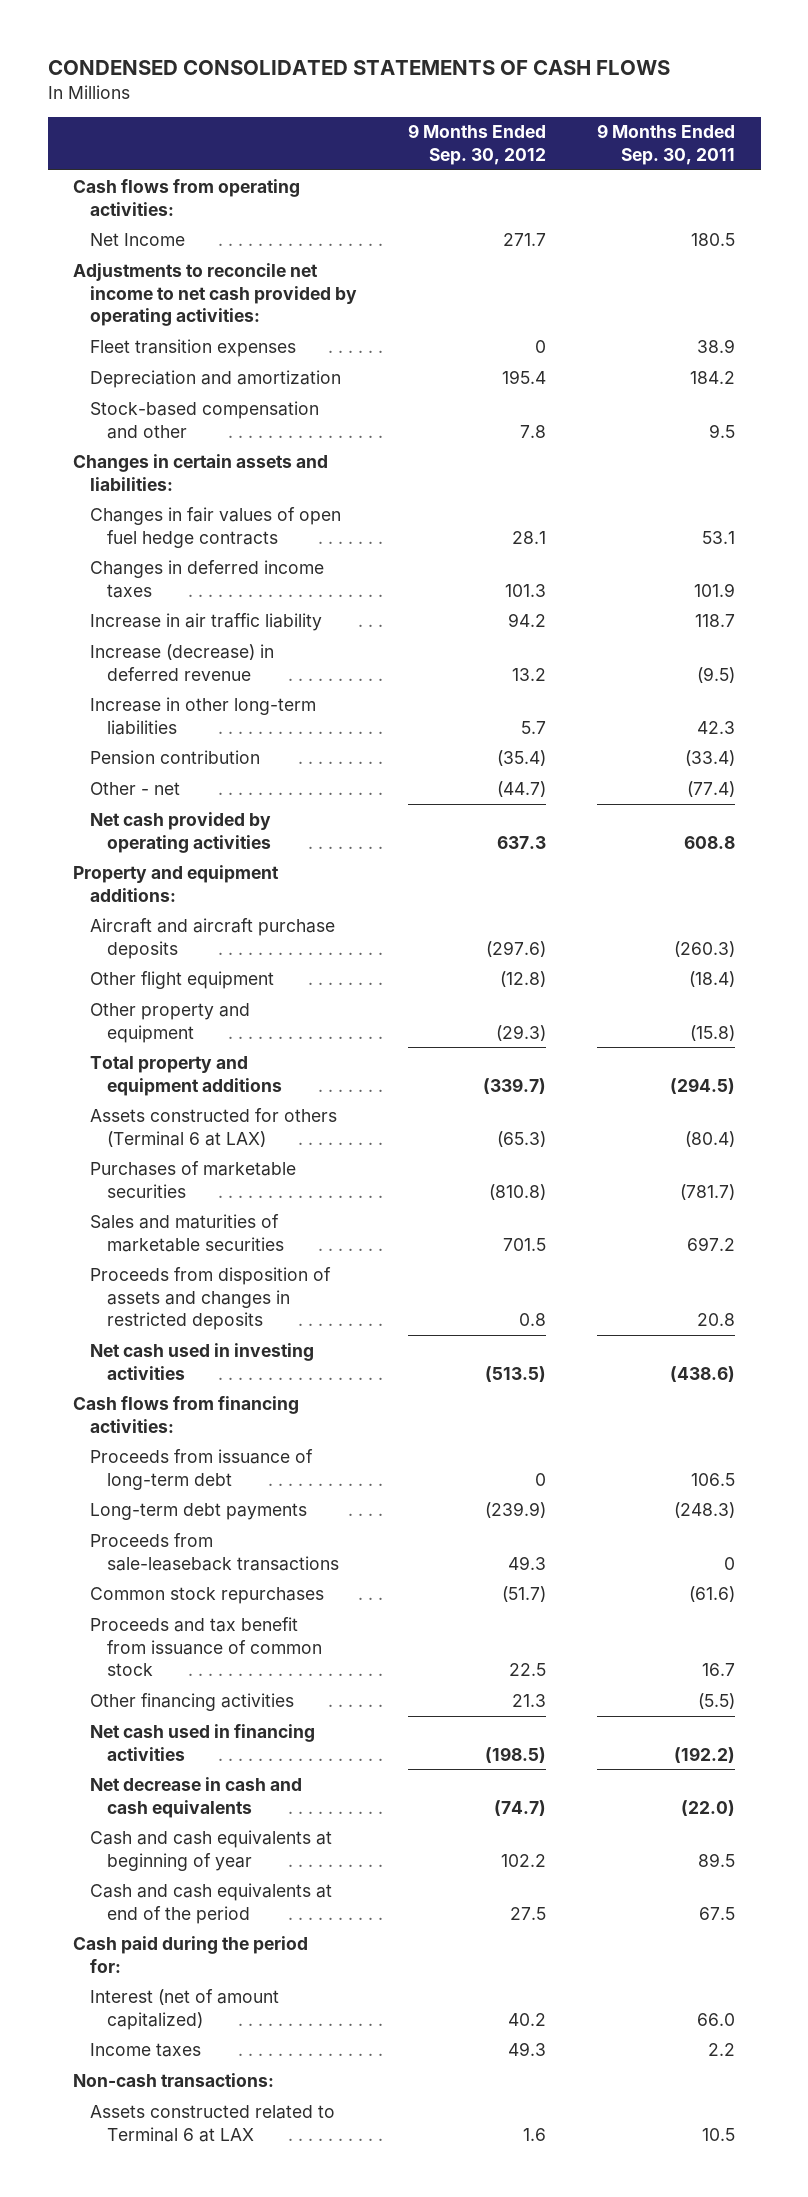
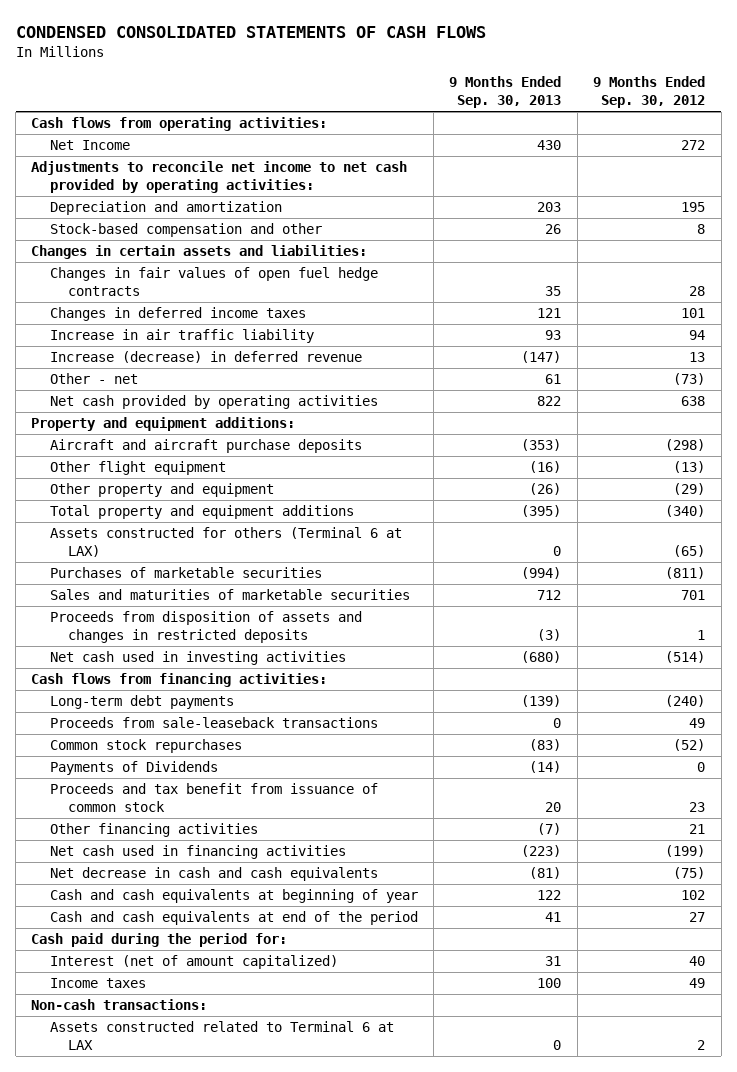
[597,124,736,166] 9 Months Ended Sep. 30, 2011 -> none
none -> [449,76,562,109] 9 Months Ended Sep. 30, 2013
[503,232,547,246] 271.7 -> [681,140,706,151] 272
[90,338,297,357] Fleet transition expenses -> none
[502,369,547,384] 195.4 -> [681,202,706,213] 195
[520,424,547,438] 7.8 -> [697,224,706,235] 8
[90,696,317,735] Increase in other long-term liabilities -> none
[90,749,261,764] Pension contribution -> none
[512,530,547,544] 28.1 -> [689,286,706,297] 28
[505,583,547,597] 101.3 -> [681,308,706,319] 101
[508,612,547,627] 94.2 -> [689,330,706,341] 94
[512,667,547,681] 13.2 -> [689,352,706,363] 13
[497,780,547,797] (44.7) -> [673,373,706,386] (73)
[497,835,547,849] 637.3 -> [681,396,706,407] 638
[486,940,547,957] (297.6) -> [665,439,706,452] (298)
[500,970,547,987] (12.8) -> [673,461,706,474] (13)
[496,1024,547,1041] (29.3) -> [673,483,706,496] (29)
[483,1077,547,1094] (339.7) -> [665,505,706,518] (340)
[497,1130,547,1147] (65.3) -> [673,545,706,558] (65)
[489,1183,547,1200] (810.8) -> [665,567,706,580] (811)
[503,1237,547,1251] 701.5 -> [681,590,706,601] 701
[519,1313,547,1327] 0.8 -> [697,630,706,641] 1
[485,1365,547,1382] (513.5) -> [665,651,706,664] (514)
[90,1448,314,1490] Proceeds from issuance of long-term debt -> none
[485,1501,547,1518] (239.9) -> [665,695,706,708] (240)
[508,1555,547,1570] 49.3 -> [689,718,706,729] 49
[502,1585,547,1602] (51.7) -> [673,739,706,752] (52)
none -> [49,761,218,776] Payments of Dividends
[509,1663,547,1677] 22.5 -> [689,802,706,813] 23
[512,1693,547,1707] 21.3 -> [689,824,706,835] 21
[485,1746,547,1763] (198.5) -> [665,845,706,858] (199)
[494,1799,547,1816] (74.7) -> [673,867,706,880] (75)
[501,1853,547,1867] 102.2 -> [681,890,706,901] 102
[510,1906,547,1920] 27.5 -> [689,912,706,923] 27
[508,2012,547,2026] 40.2 -> [689,956,706,967] 40
[508,2041,547,2056] 49.3 -> [689,978,706,989] 49
[523,2127,547,2141] 1.6 -> [697,1040,706,1051] 2

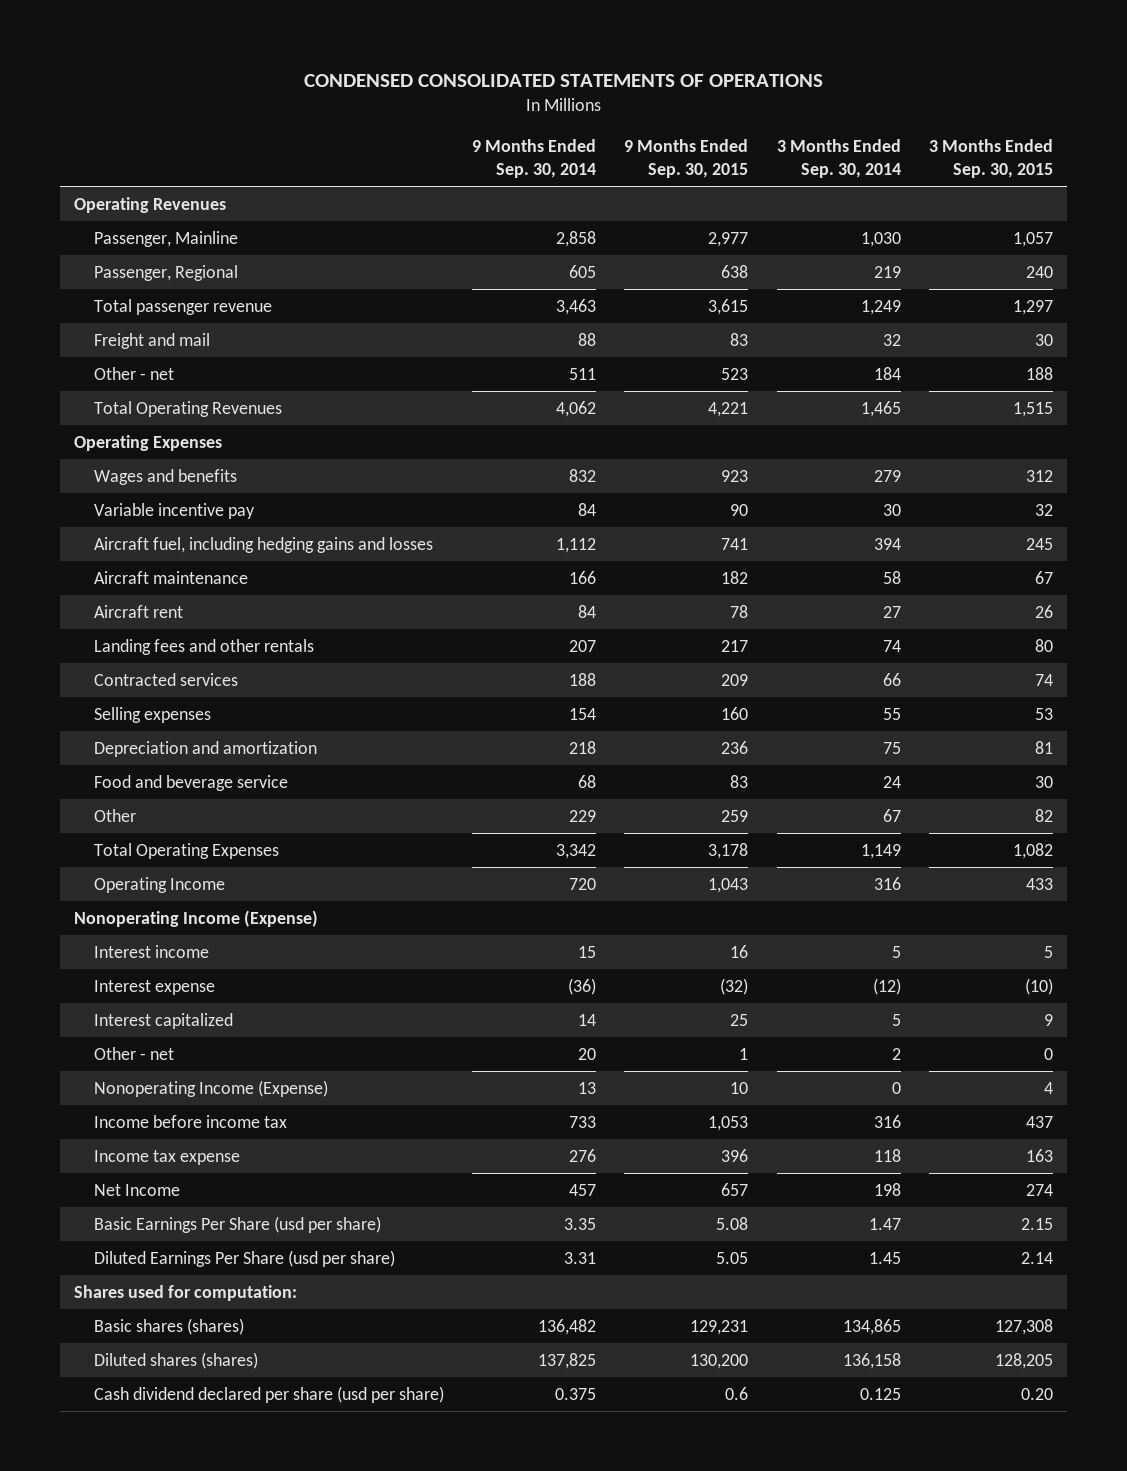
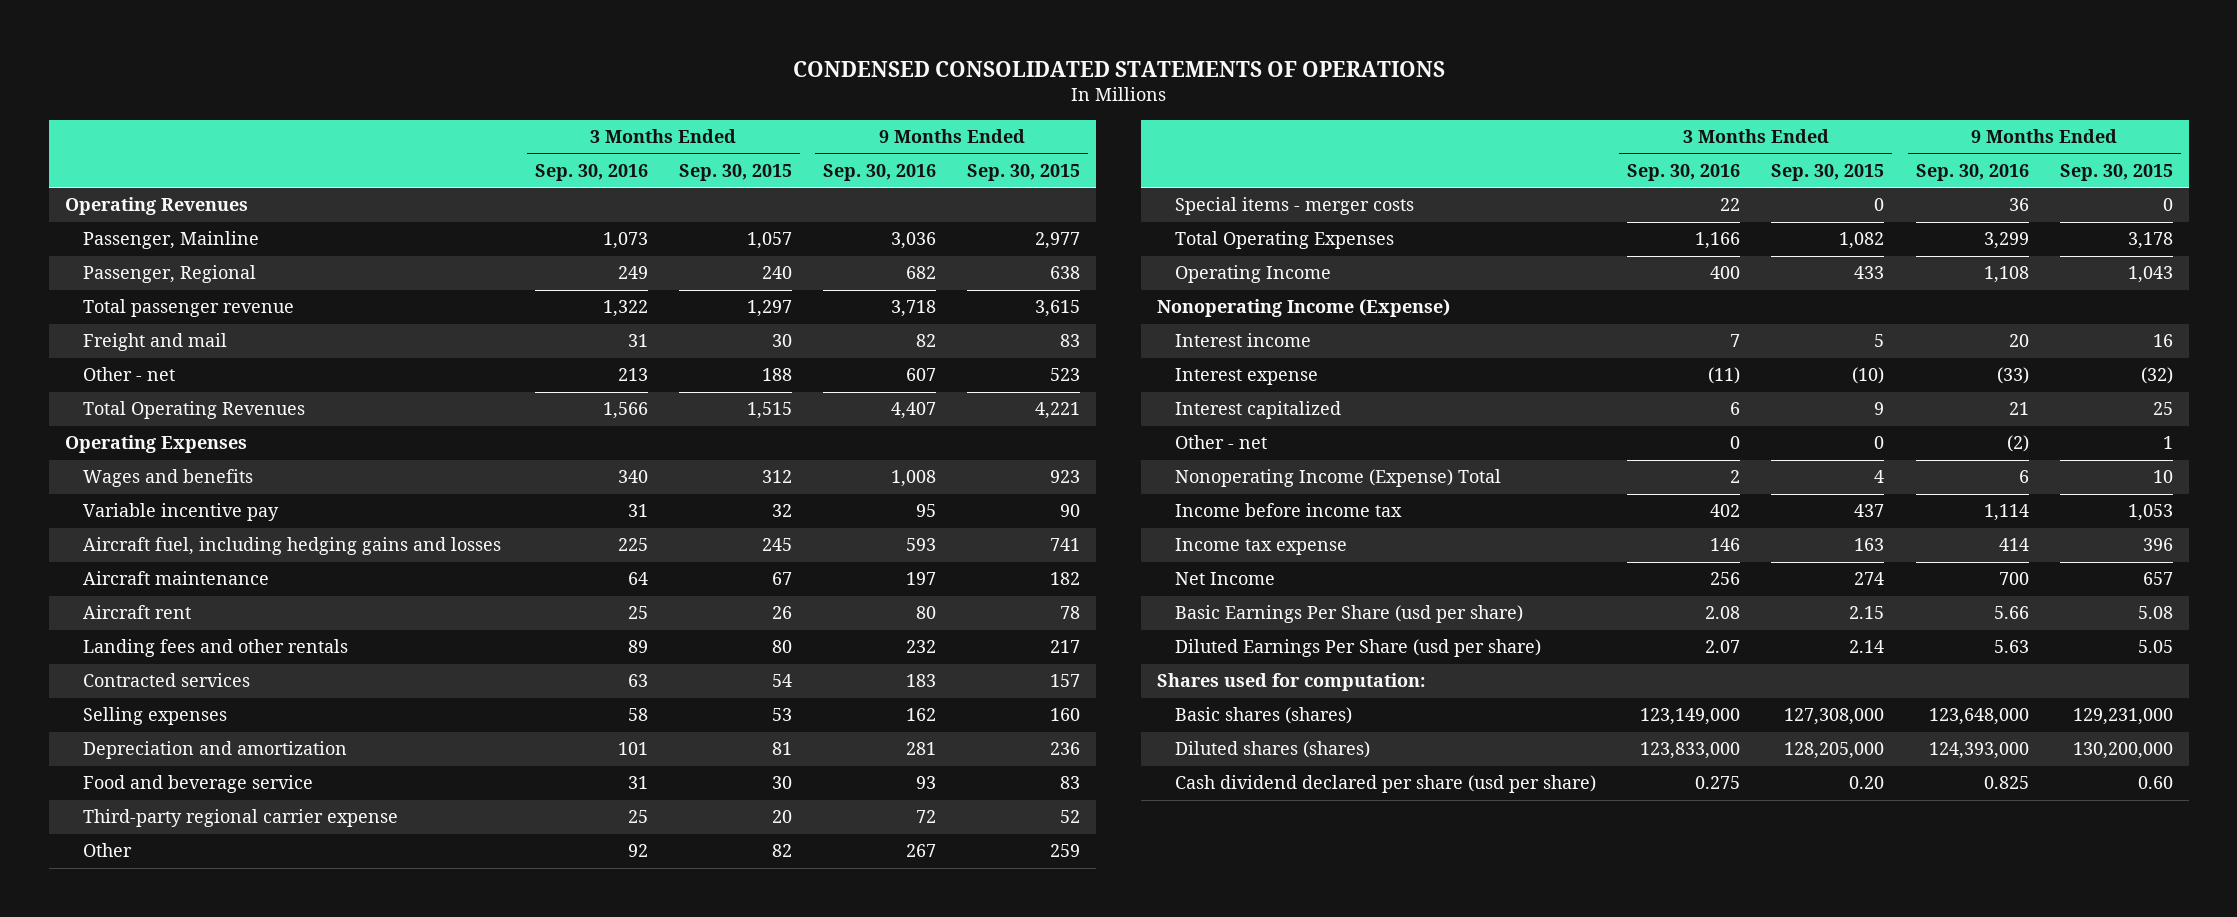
[471,138,596,178] 9 Months Ended Sep. 30, 2014 -> none
[776,138,901,178] 3 Months Ended Sep. 30, 2014 -> none
none -> [534,163,648,181] Sep. 30, 2016
none -> [823,163,937,181] Sep. 30, 2016
[721,673,749,686] 209 -> [1050,674,1081,688] 157
[1035,673,1054,686] 74 -> [772,674,793,688] 54
none -> [82,809,398,828] Third-party regional carrier expense
none -> [1175,197,1415,216] Special items - merger costs
[93,1079,328,1097] Nonoperating Income (Expense) -> [1175,469,1502,488] Nonoperating Income (Expense) Total
[690,1319,749,1335] 129,231 -> [2072,708,2173,726] 129,231,000
[995,1318,1054,1335] 127,308 -> [1784,708,1885,726] 127,308,000
[690,1353,749,1369] 130,200 -> [2072,742,2173,760] 130,200,000
[995,1352,1054,1369] 128,205 -> [1784,742,1885,760] 128,205,000
[725,1386,749,1400] 0.6 -> [2137,776,2173,790] 0.60

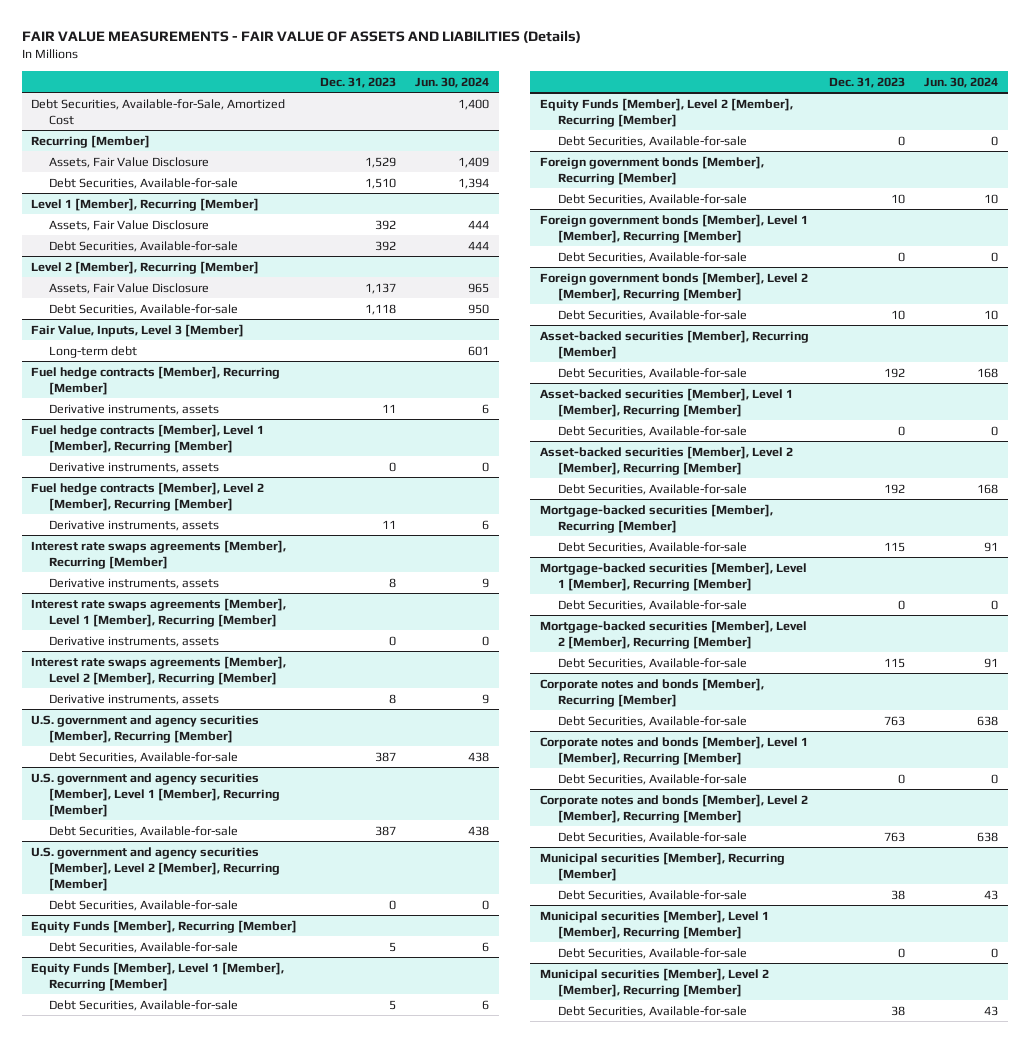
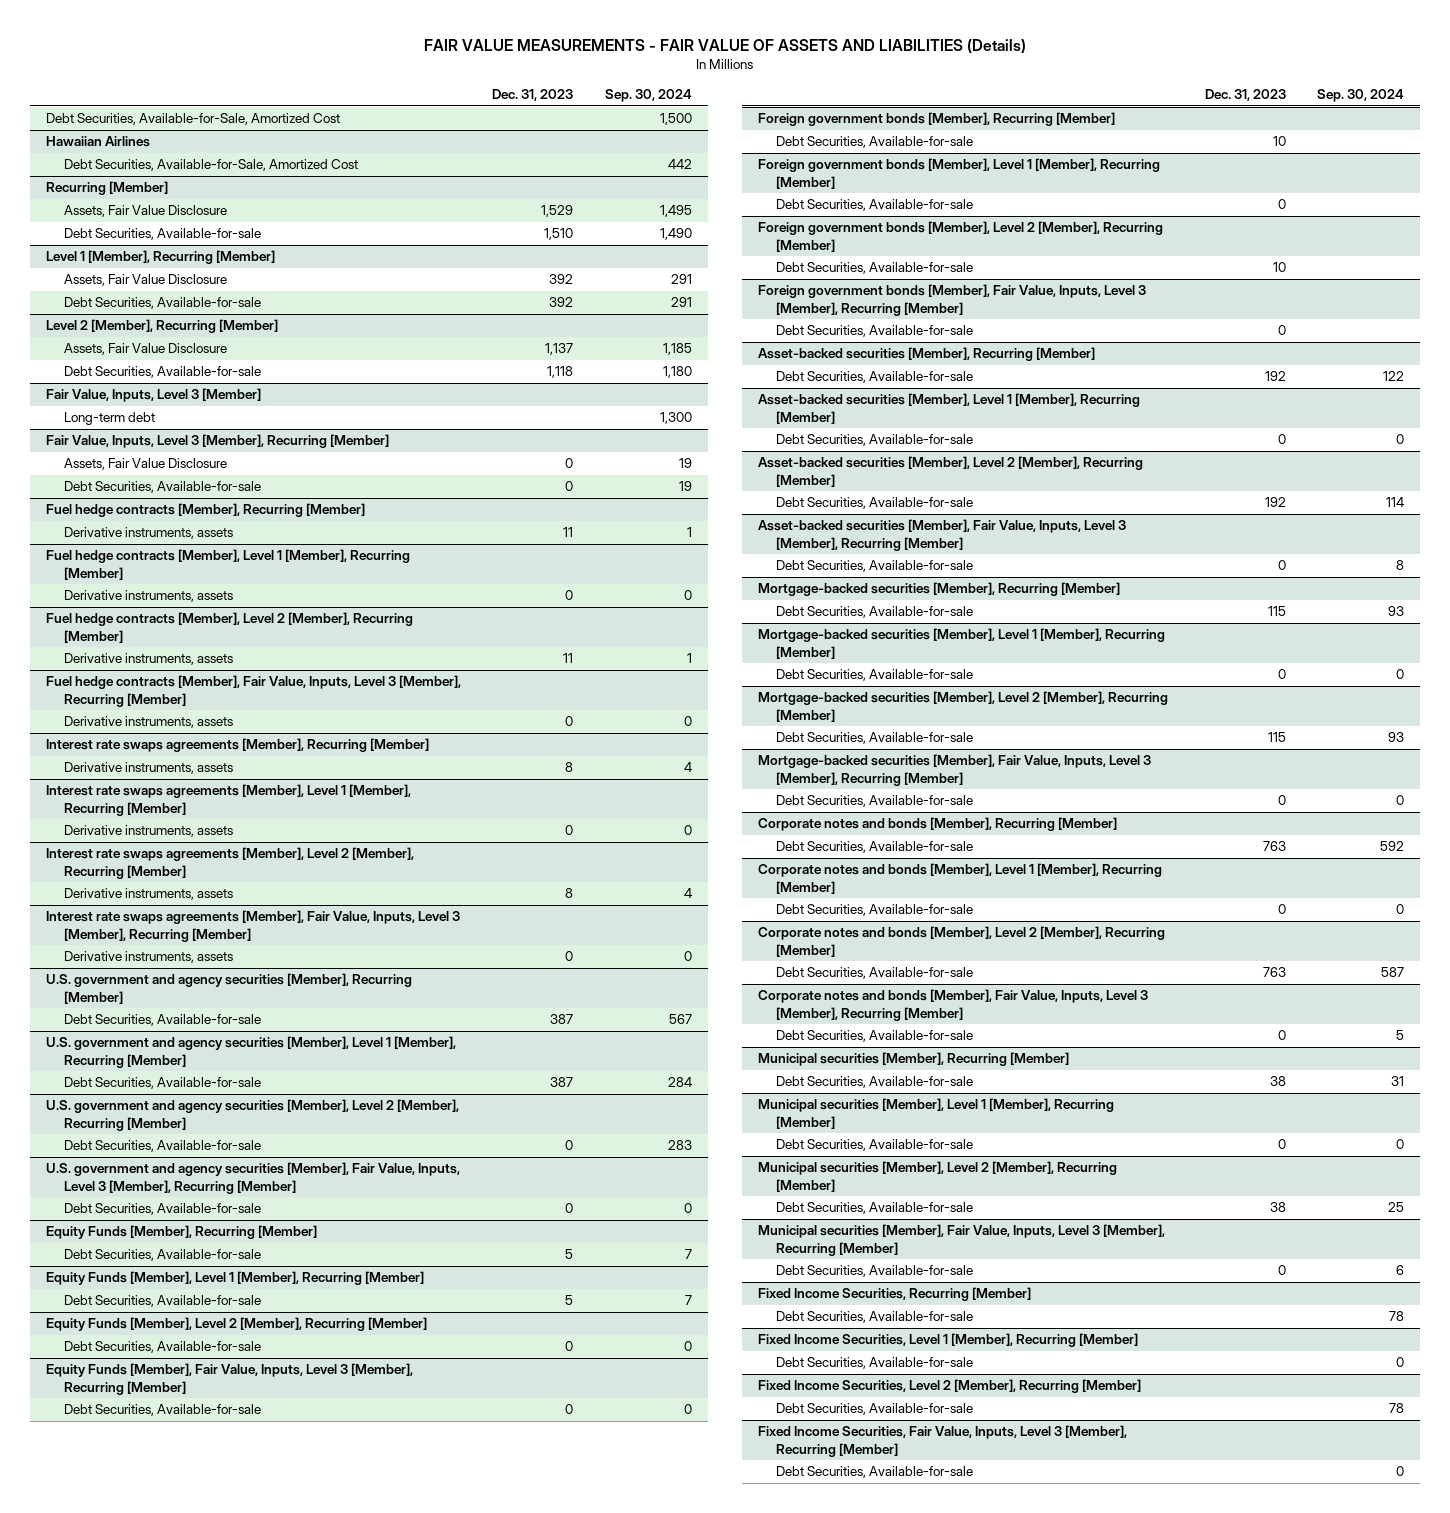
[415,76,490,88] Jun. 30, 2024 -> none
none -> [605,89,693,103] Sep. 30, 2024
none -> [45,136,150,148] Hawaiian Airlines
none -> [64,159,359,172] Debt Securities, Available-for-Sale, Amortized Cost
none -> [45,434,389,449] Fair Value, Inputs, Level 3 [Member], Recurring [Member]
none -> [64,458,228,471] Assets, Fair Value Disclosure
none -> [64,481,262,494] Debt Securities, Available-for-sale
none -> [45,675,461,708] Fuel hedge contracts [Member], Fair Value, Inputs, Level 3 [Member], Recurring [Member]
none -> [64,716,234,729] Derivative instruments, assets
none -> [45,910,460,943] Interest rate swaps agreements [Member], Fair Value, Inputs, Level 3 [Member], Recurring [Member]
none -> [64,951,234,964] Derivative instruments, assets
none -> [45,1162,460,1195] U.S. government and agency securities [Member], Fair Value, Inputs, Level 3 [Member], Recurring [Member]
none -> [64,1203,262,1216] Debt Securities, Available-for-sale
none -> [45,1363,413,1396] Equity Funds [Member], Fair Value, Inputs, Level 3 [Member], Recurring [Member]
none -> [64,1404,262,1417] Debt Securities, Available-for-sale
none -> [757,284,1146,317] Foreign government bonds [Member], Fair Value, Inputs, Level 3 [Member], Recurring [Member]
none -> [776,325,974,338] Debt Securities, Available-for-sale
none -> [757,519,1126,552] Asset-backed securities [Member], Fair Value, Inputs, Level 3 [Member], Recurring [Member]
none -> [776,560,974,573] Debt Securities, Available-for-sale
none -> [757,754,1151,787] Mortgage-backed securities [Member], Fair Value, Inputs, Level 3 [Member], Recurring [Member]
none -> [776,795,974,808] Debt Securities, Available-for-sale
none -> [757,989,1148,1022] Corporate notes and bonds [Member], Fair Value, Inputs, Level 3 [Member], Recurring [Member]
none -> [776,1030,974,1043] Debt Securities, Available-for-sale
none -> [757,1224,1165,1257] Municipal securities [Member], Fair Value, Inputs, Level 3 [Member], Recurring [Member]
none -> [776,1265,974,1278] Debt Securities, Available-for-sale
none -> [757,1287,1031,1302] Fixed Income Securities, Recurring [Member]
none -> [776,1311,974,1324] Debt Securities, Available-for-sale
none -> [757,1333,1138,1348] Fixed Income Securities, Level 1 [Member], Recurring [Member]
none -> [776,1357,974,1370] Debt Securities, Available-for-sale
none -> [757,1379,1141,1394] Fixed Income Securities, Level 2 [Member], Recurring [Member]
none -> [776,1403,974,1416] Debt Securities, Available-for-sale
none -> [757,1425,1127,1458] Fixed Income Securities, Fair Value, Inputs, Level 3 [Member], Recurring [Member]
none -> [776,1466,974,1479] Debt Securities, Available-for-sale

